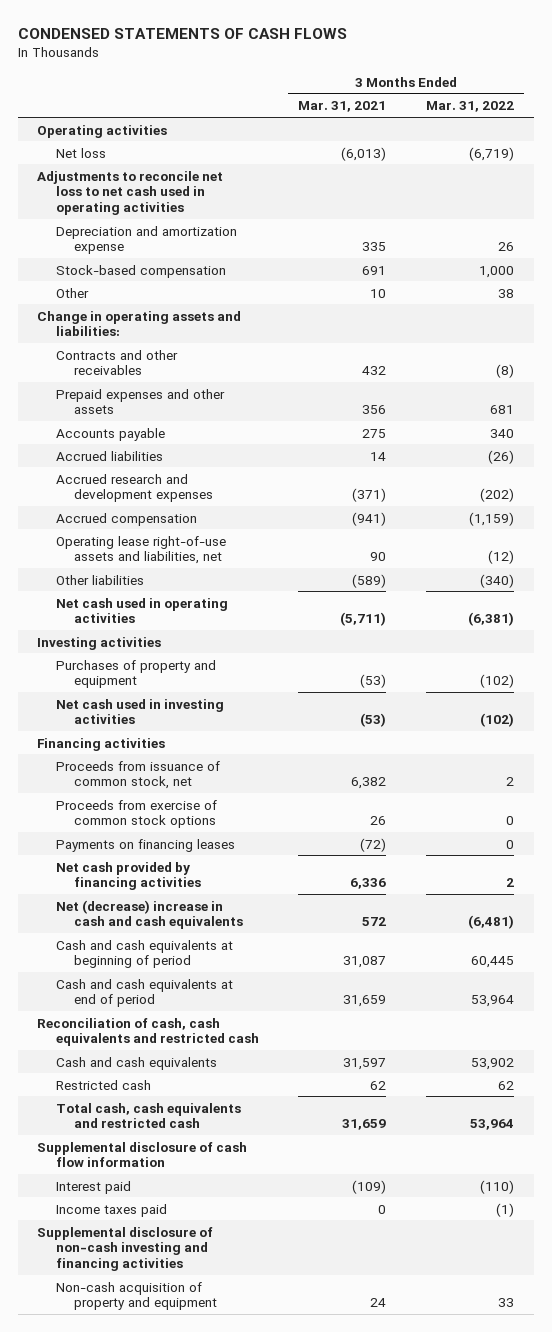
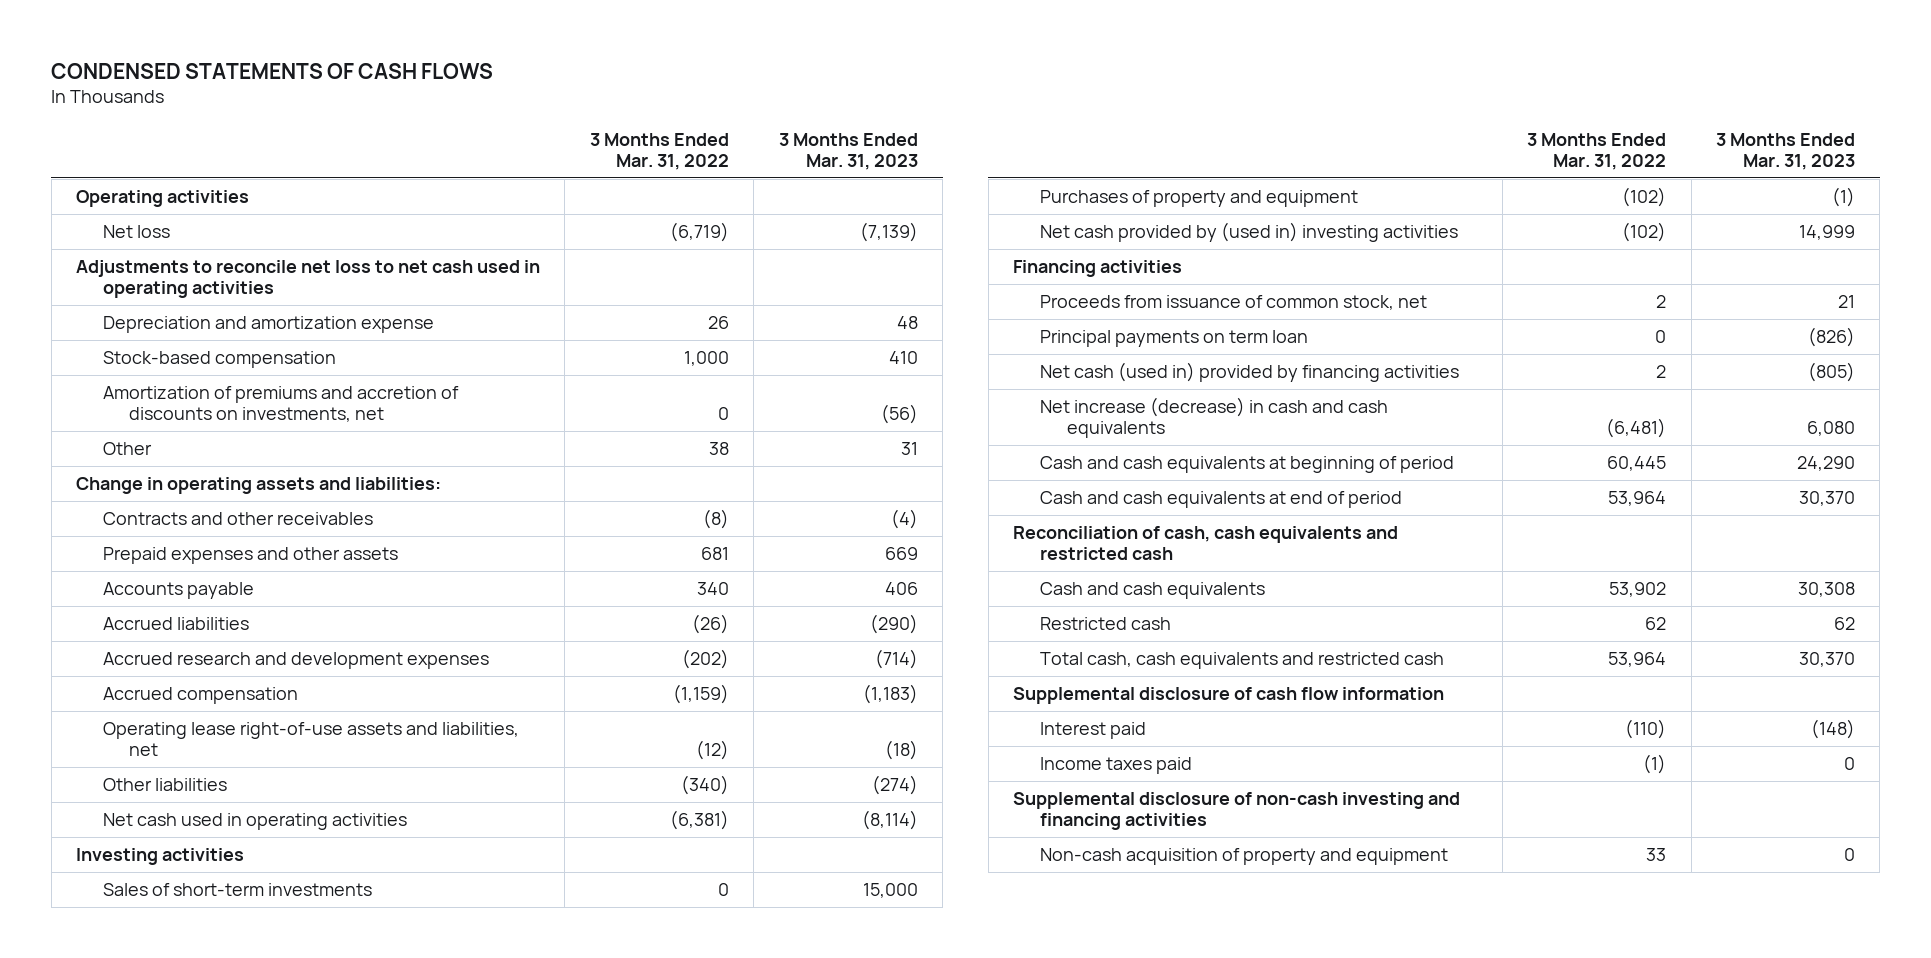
[298,101,387,113] Mar. 31, 2021 -> none
none -> [778,132,918,170] 3 Months Ended Mar. 31, 2023
none -> [102,386,459,423] Amortization of premiums and accretion of discounts on investments, net
none -> [102,883,372,897] Sales of short-term investments
[55,698,224,725] Net cash used in investing activities -> [1039,222,1458,243] Net cash provided by (used in) investing activities
[55,799,217,829] Proceeds from exercise of common stock options -> none
[55,838,235,852] Payments on financing leases -> none
none -> [1039,330,1308,348] Principal payments on term loan
[55,861,201,891] Net cash provided by financing activities -> [1039,362,1459,383] Net cash (used in) provided by financing activities
[55,899,243,930] Net (decrease) increase in cash and cash equivalents -> [1039,397,1388,439] Net increase (decrease) in cash and cash equivalents

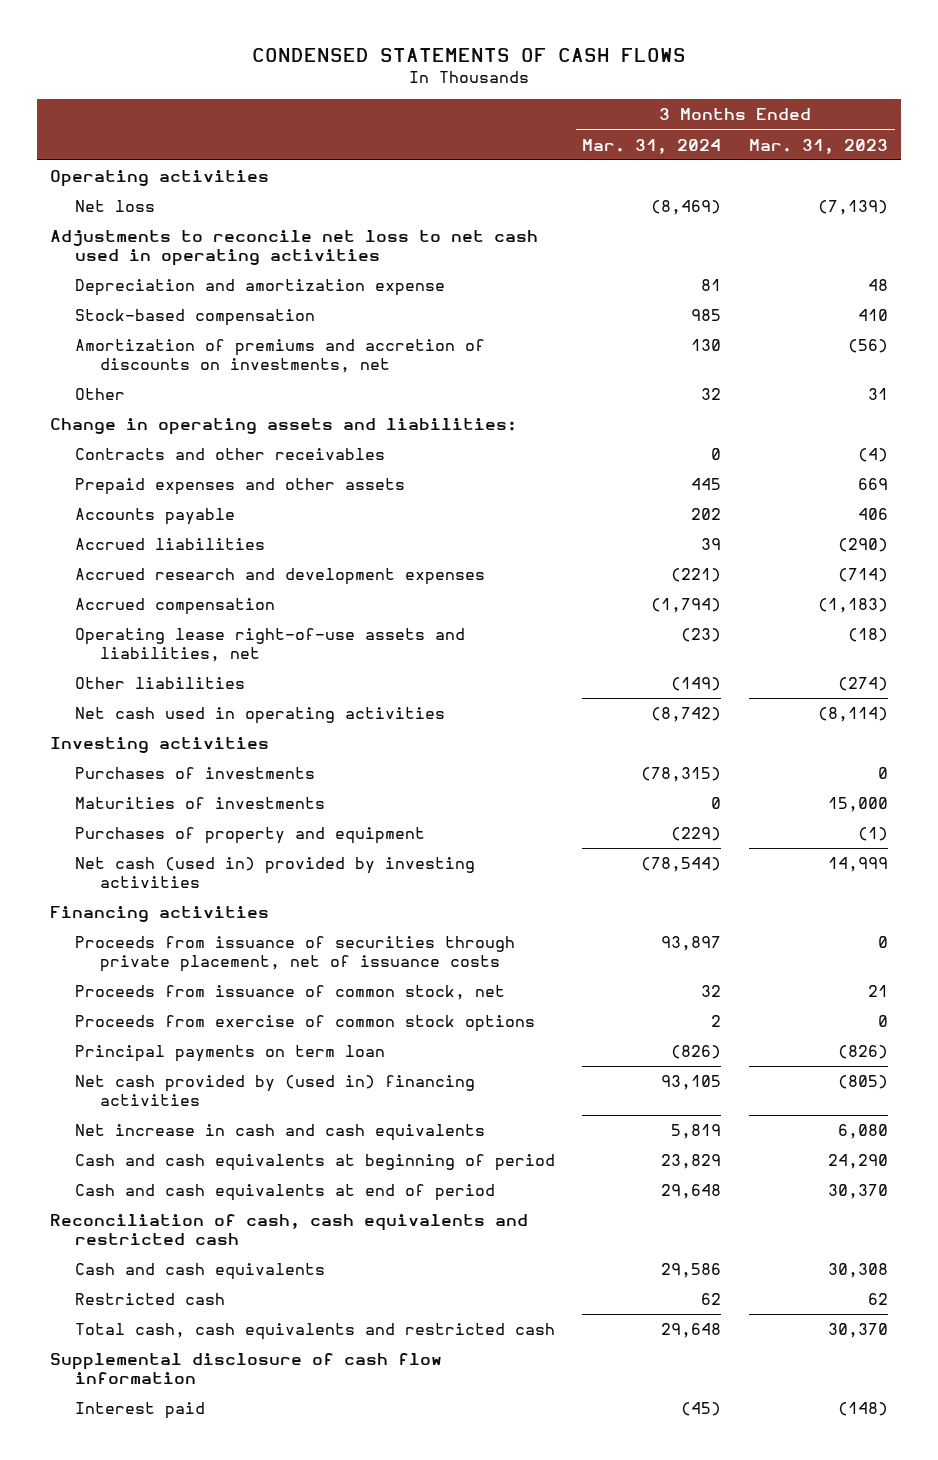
[589,132,729,170] 3 Months Ended Mar. 31, 2022 -> none
none -> [582,138,722,154] Mar. 31, 2024
[102,883,372,897] Sales of short-term investments -> none
none -> [75,767,316,780] Purchases of investments
none -> [75,797,326,810] Maturities of investments
[1039,222,1458,243] Net cash provided by (used in) investing activities -> [75,857,476,888] Net cash (used in) provided by investing activities
none -> [75,936,516,972] Proceeds from issuance of securities through private placement, net of issuance costs
none -> [75,1015,536,1033] Proceeds from exercise of common stock options
[1039,362,1459,383] Net cash (used in) provided by financing activities -> [75,1075,476,1106] Net cash provided by (used in) financing activities
[1039,397,1388,439] Net increase (decrease) in cash and cash equivalents -> [75,1124,486,1142] Net increase in cash and cash equivalents
[1039,757,1192,775] Income taxes paid -> none
[1013,792,1461,831] Supplemental disclosure of non-cash investing and financing activities -> none
[1039,848,1448,866] Non-cash acquisition of property and equipment -> none

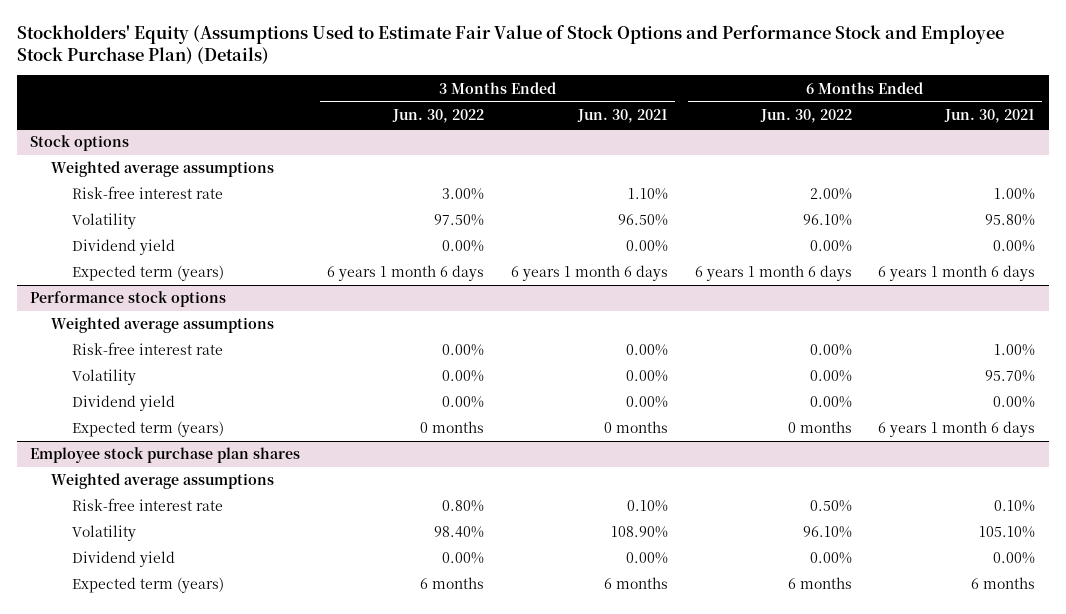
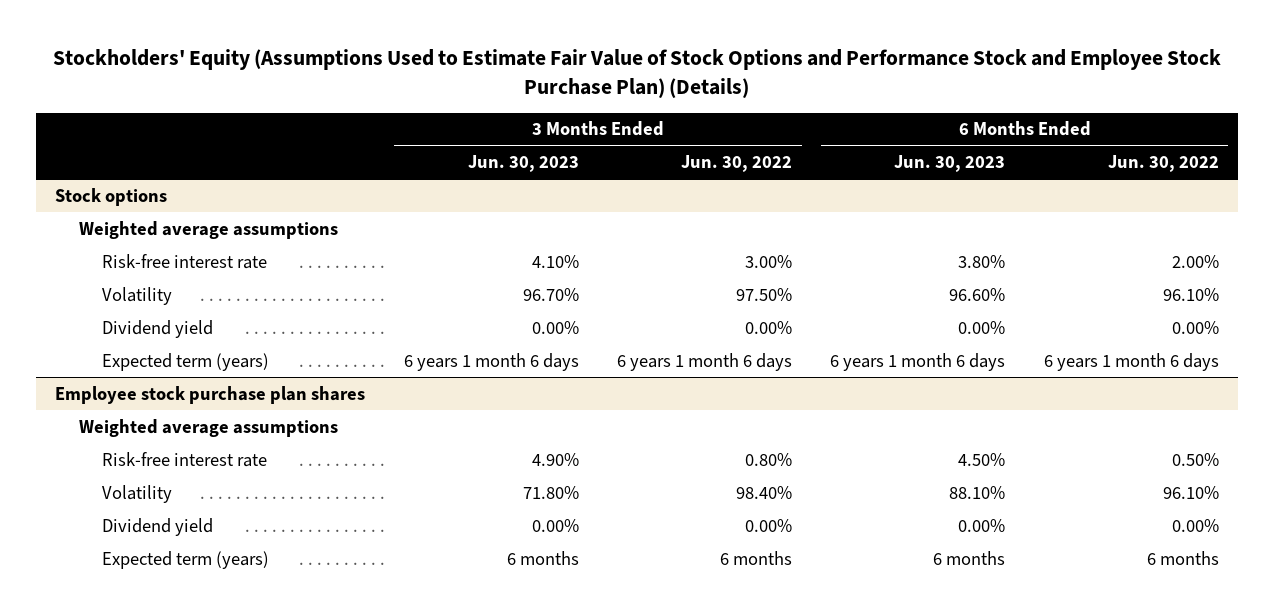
[576,109,668,124] Jun. 30, 2021 -> none
[944,109,1036,124] Jun. 30, 2021 -> none
none -> [467,155,579,173] Jun. 30, 2023
none -> [894,155,1006,173] Jun. 30, 2023
[30,291,227,308] Performance stock options -> none
[51,317,275,334] Weighted average assumptions -> none
[72,342,224,356] Risk-free interest rate -> none
[72,369,137,386] Volatility -> none
[72,395,176,412] Dividend yield -> none
[72,421,225,438] Expected term (years) -> none

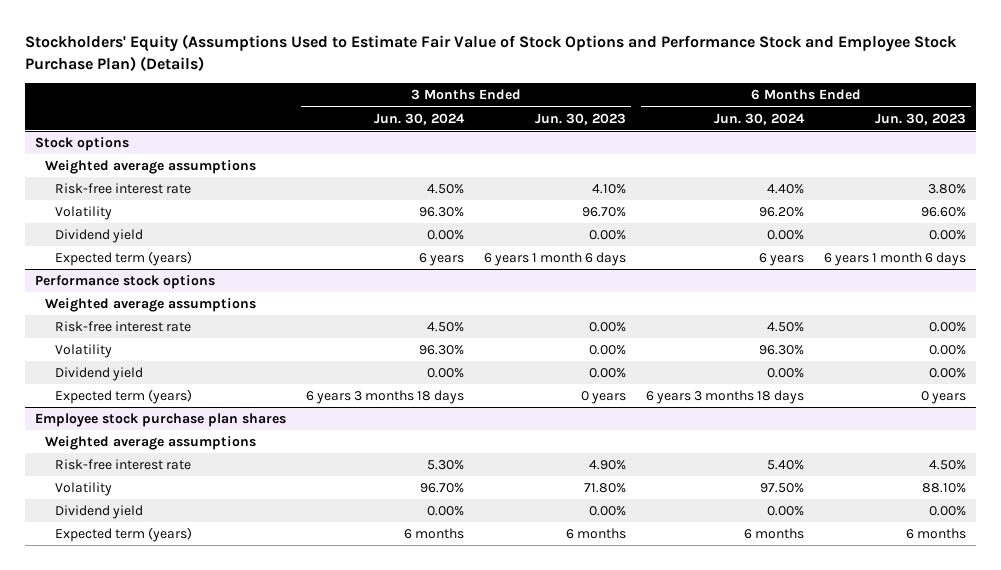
[681,155,793,173] Jun. 30, 2022 -> none
[1107,155,1219,173] Jun. 30, 2022 -> none
none -> [374,112,466,125] Jun. 30, 2024
none -> [714,112,806,125] Jun. 30, 2024
none -> [35,275,216,290] Performance stock options
none -> [45,298,257,313] Weighted average assumptions
none -> [55,321,192,333] Risk-free interest rate
none -> [55,344,113,359] Volatility
none -> [55,367,144,382] Dividend yield
none -> [55,389,193,405] Expected term (years)

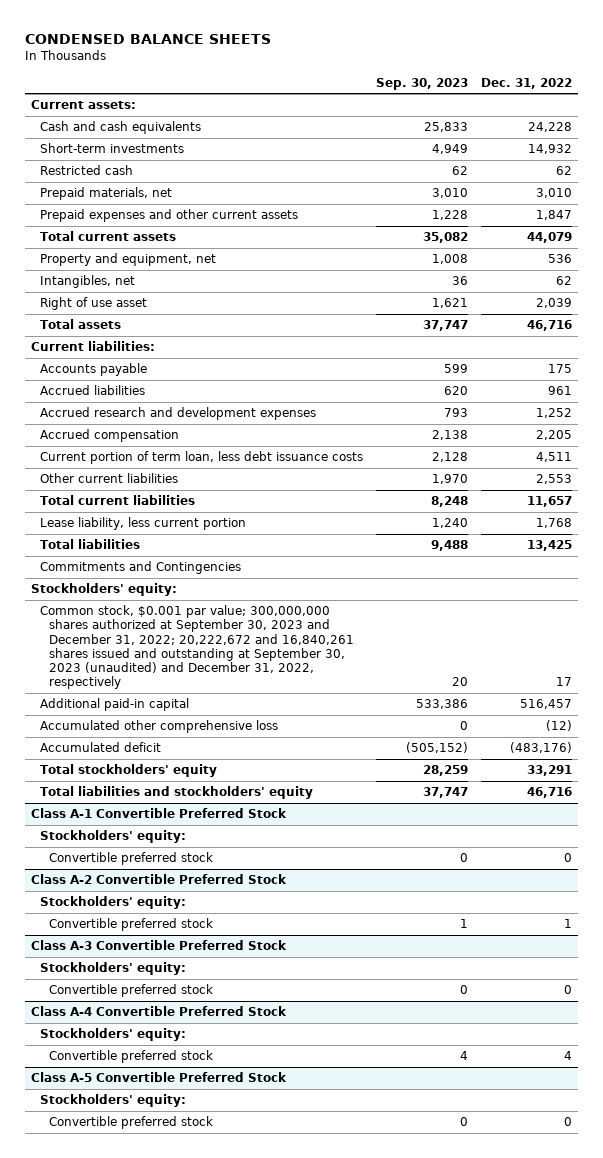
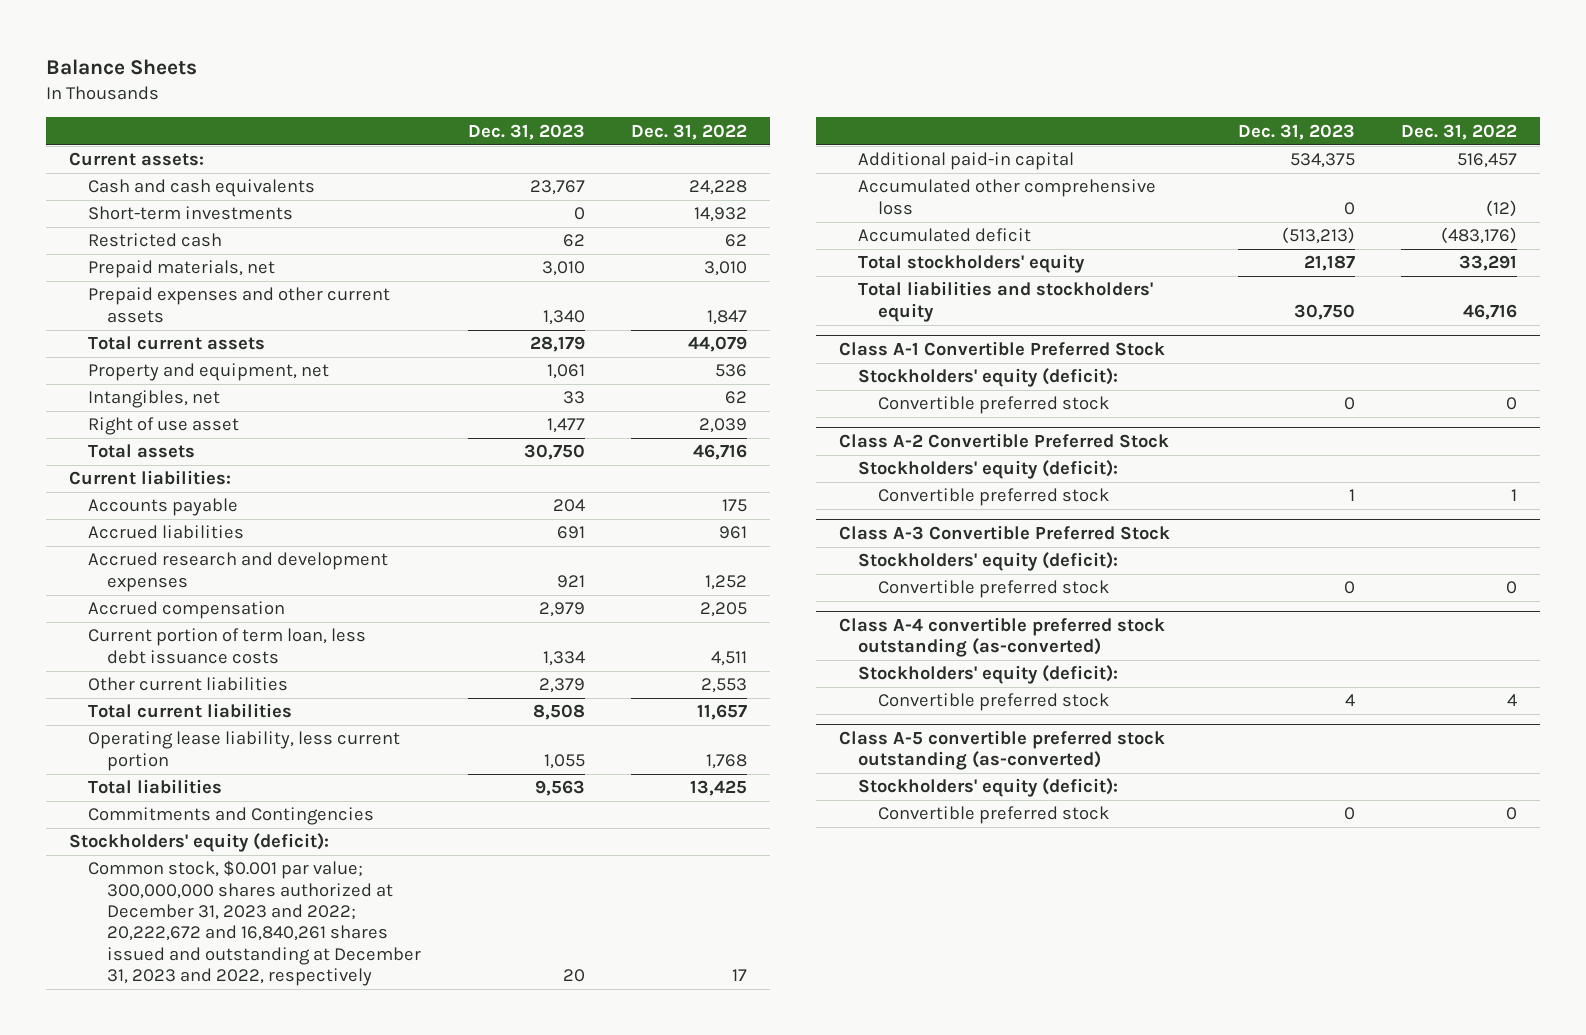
[25,33,272,44] CONDENSED BALANCE SHEETS -> [45,59,197,76] Balance Sheets
[376,77,469,90] Sep. 30, 2023 -> none
none -> [467,123,585,140] Dec. 31, 2023
[40,517,247,531] Lease liability, less current portion -> [88,731,401,771] Operating lease liability, less current portion
[31,583,178,597] Stockholders' equity: -> [68,833,329,853] Stockholders' equity (deficit):
[40,605,354,690] Common stock, $0.001 par value; 300,000,000 shares authorized at September 30, 2023 and December 31, 2022; 20,222,672 and 16,840,261 shares issued and outstanding at September 30, 2023 (unaudited) and December 31, 2022, respectively -> [88,860,422,986] Common stock, $0.001 par value; 300,000,000 shares authorized at December 31, 2023 and 2022; 20,222,672 and 16,840,261 shares issued and outstanding at December 31, 2023 and 2022, respectively
[40,830,187,844] Stockholders' equity: -> [858,368,1119,388] Stockholders' equity (deficit):
[40,896,187,910] Stockholders' equity: -> [858,460,1119,480] Stockholders' equity (deficit):
[40,962,187,976] Stockholders' equity: -> [858,552,1119,572] Stockholders' equity (deficit):
[31,1006,288,1017] Class A-4 Convertible Preferred Stock -> [839,617,1166,658] Class A-4 convertible preferred stock outstanding (as-converted)
[40,1028,187,1042] Stockholders' equity: -> [858,665,1119,685] Stockholders' equity (deficit):
[31,1072,288,1083] Class A-5 Convertible Preferred Stock -> [839,730,1166,771] Class A-5 convertible preferred stock outstanding (as-converted)
[40,1094,187,1108] Stockholders' equity: -> [858,778,1119,798] Stockholders' equity (deficit):

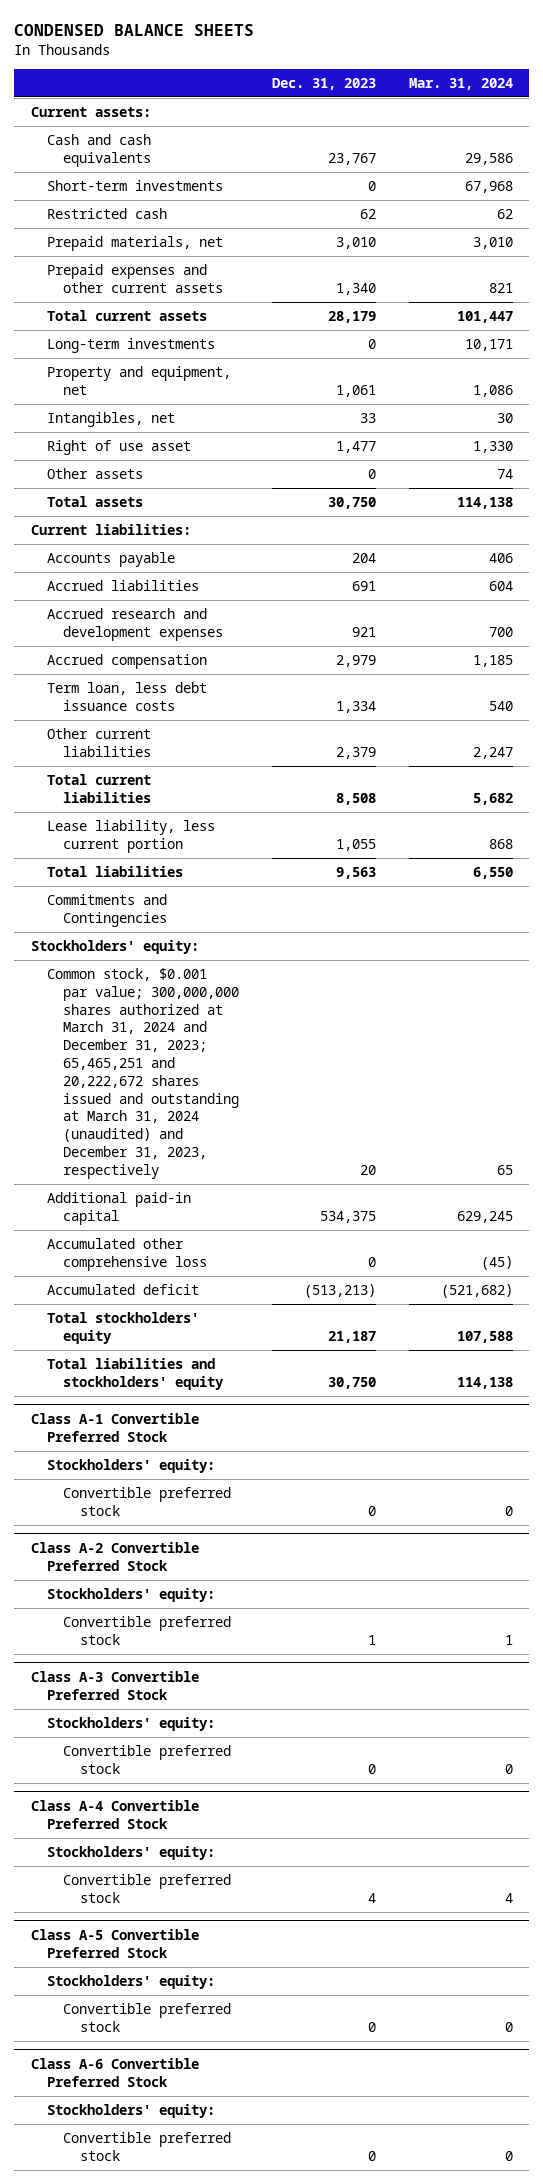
[45,59,197,76] Balance Sheets -> [14,23,255,36] CONDENSED BALANCE SHEETS
[631,123,748,140] Dec. 31, 2022 -> none
none -> [408,77,513,90] Mar. 31, 2024
none -> [46,338,215,354] Long-term investments
none -> [46,468,143,480] Other assets
[88,628,367,664] Current portion of term loan, less debt issuance costs -> [46,682,207,711] Term loan, less debt issuance costs
[88,731,401,771] Operating lease liability, less current portion -> [46,820,215,853] Lease liability, less current portion
[68,833,329,853] Stockholders' equity (deficit): -> [30,940,199,955] Stockholders' equity:
[88,860,422,986] Common stock, $0.001 par value; 300,000,000 shares authorized at December 31, 2023 and 2022; 20,222,672 and 16,840,261 shares issued and outstanding at December 31, 2023 and 2022, respectively -> [46,968,240,1179] Common stock, $0.001 par value; 300,000,000 shares authorized at March 31, 2024 and December 31, 2023; 65,465,251 and 20,222,672 shares issued and outstanding at March 31, 2024 (unaudited) and December 31, 2023, respectively
[858,368,1119,388] Stockholders' equity (deficit): -> [46,1459,215,1474] Stockholders' equity:
[858,460,1119,480] Stockholders' equity (deficit): -> [46,1588,215,1603] Stockholders' equity:
[858,552,1119,572] Stockholders' equity (deficit): -> [46,1717,215,1732] Stockholders' equity:
[839,617,1166,658] Class A-4 convertible preferred stock outstanding (as-converted) -> [30,1799,199,1829] Class A-4 Convertible Preferred Stock
[858,665,1119,685] Stockholders' equity (deficit): -> [46,1846,215,1861] Stockholders' equity:
[839,730,1166,771] Class A-5 convertible preferred stock outstanding (as-converted) -> [30,1928,199,1958] Class A-5 Convertible Preferred Stock
[858,778,1119,798] Stockholders' equity (deficit): -> [46,1975,215,1990] Stockholders' equity:
none -> [30,2057,199,2087] Class A-6 Convertible Preferred Stock
none -> [46,2104,215,2119] Stockholders' equity:
none -> [63,2132,232,2161] Convertible preferred stock

